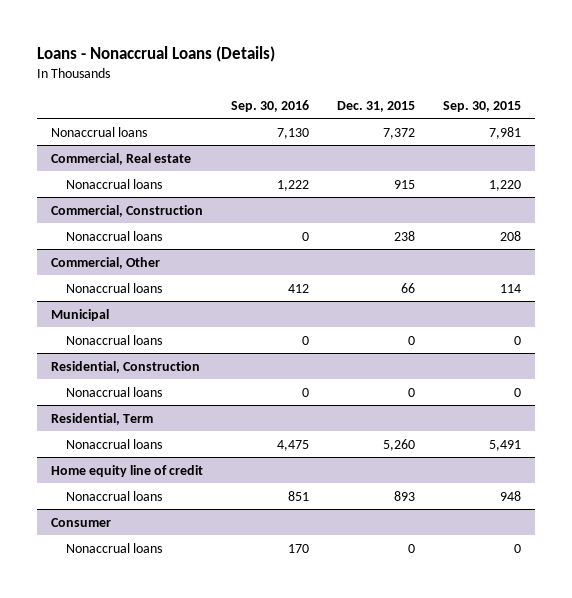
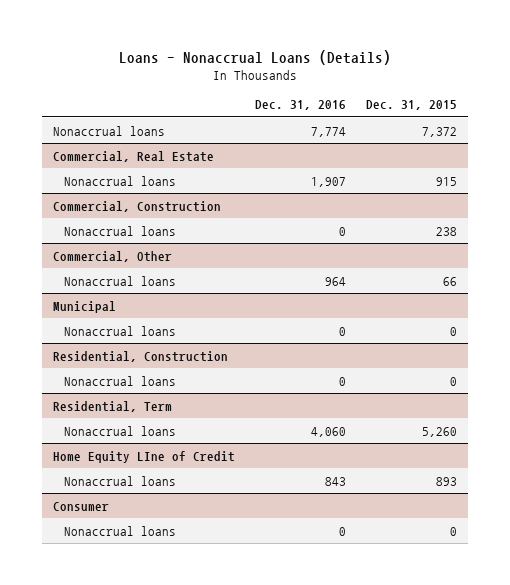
[231,100,310,113] Sep. 30, 2016 -> none
[443,101,522,113] Sep. 30, 2015 -> none
none -> [255,100,347,111] Dec. 31, 2016
[51,152,192,165] Commercial, Real estate -> [52,150,214,162] Commercial, Real Estate
[51,464,204,477] Home equity line of credit -> [52,450,235,463] Home Equity LIne of Credit

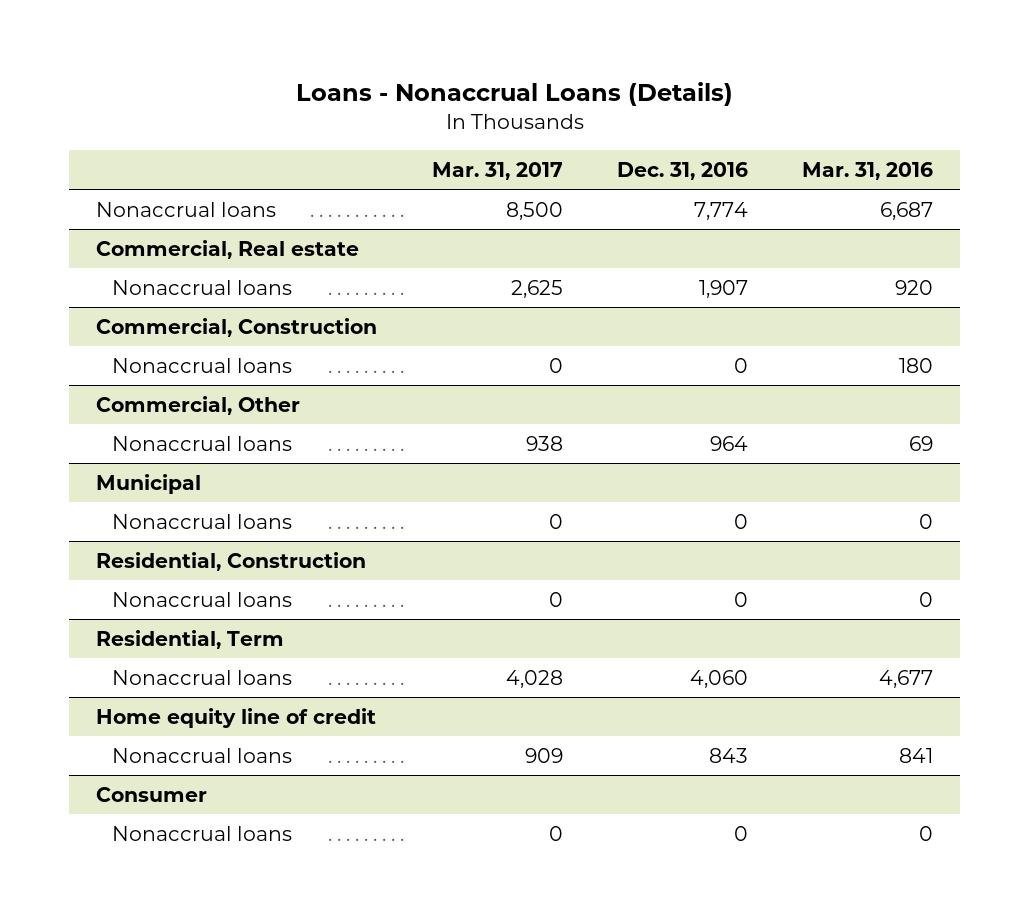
[366,100,458,111] Dec. 31, 2015 -> none
none -> [431,161,563,180] Mar. 31, 2017
none -> [802,161,934,180] Mar. 31, 2016
[52,150,214,162] Commercial, Real Estate -> [96,239,360,259] Commercial, Real estate
[52,450,235,463] Home Equity LIne of Credit -> [96,707,377,728] Home equity line of credit

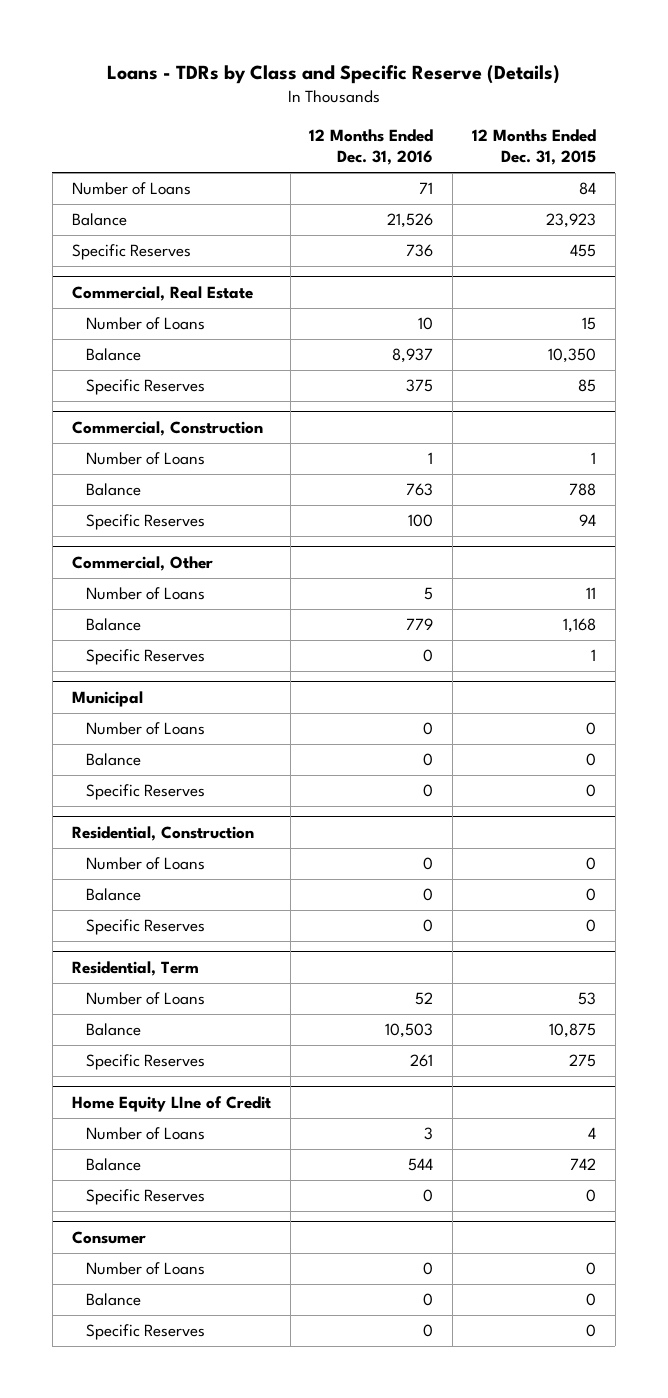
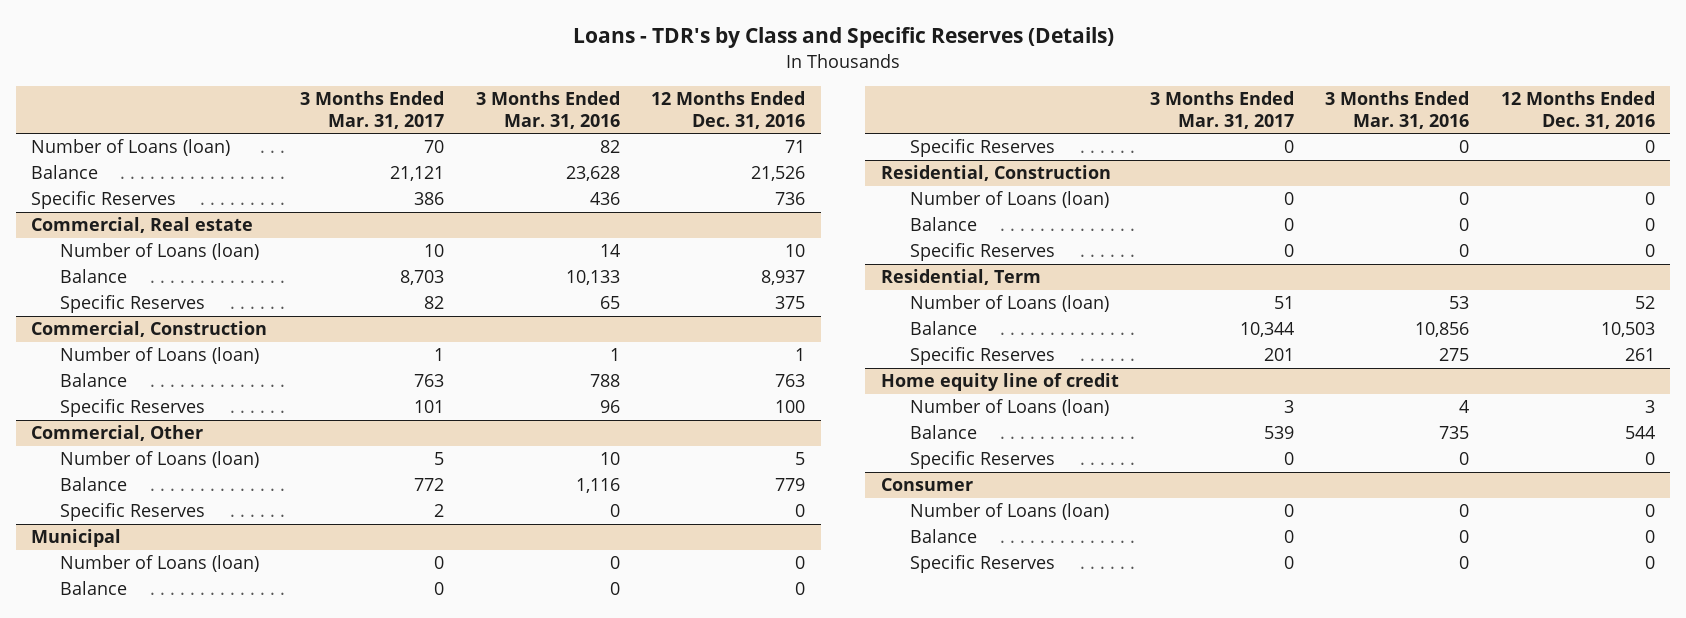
[106,65,560,85] Loans - TDRs by Class and Specific Reserve (Details) -> [572,27,1114,49] Loans - TDR's by Class and Specific Reserves (Details)
[472,128,597,166] 12 Months Ended Dec. 31, 2015 -> none
none -> [300,90,445,129] 3 Months Ended Mar. 31, 2017
none -> [475,90,620,129] 3 Months Ended Mar. 31, 2016
[71,182,191,196] Number of Loans -> [31,139,231,157] Number of Loans (loan)
[71,286,253,302] Commercial, Real Estate -> [31,217,254,234] Commercial, Real estate
[86,317,206,331] Number of Loans -> [59,243,259,261] Number of Loans (loan)
[86,452,206,466] Number of Loans -> [59,347,259,365] Number of Loans (loan)
[86,587,206,601] Number of Loans -> [59,451,259,469] Number of Loans (loan)
[86,722,206,736] Number of Loans -> [59,555,259,573] Number of Loans (loan)
[86,857,206,871] Number of Loans -> [909,191,1109,209] Number of Loans (loan)
[86,992,206,1006] Number of Loans -> [909,295,1109,313] Number of Loans (loan)
[71,1096,271,1113] Home Equity LIne of Credit -> [881,373,1120,392] Home equity line of credit
[86,1127,206,1141] Number of Loans -> [909,399,1109,417] Number of Loans (loan)
[86,1262,206,1276] Number of Loans -> [909,503,1109,521] Number of Loans (loan)

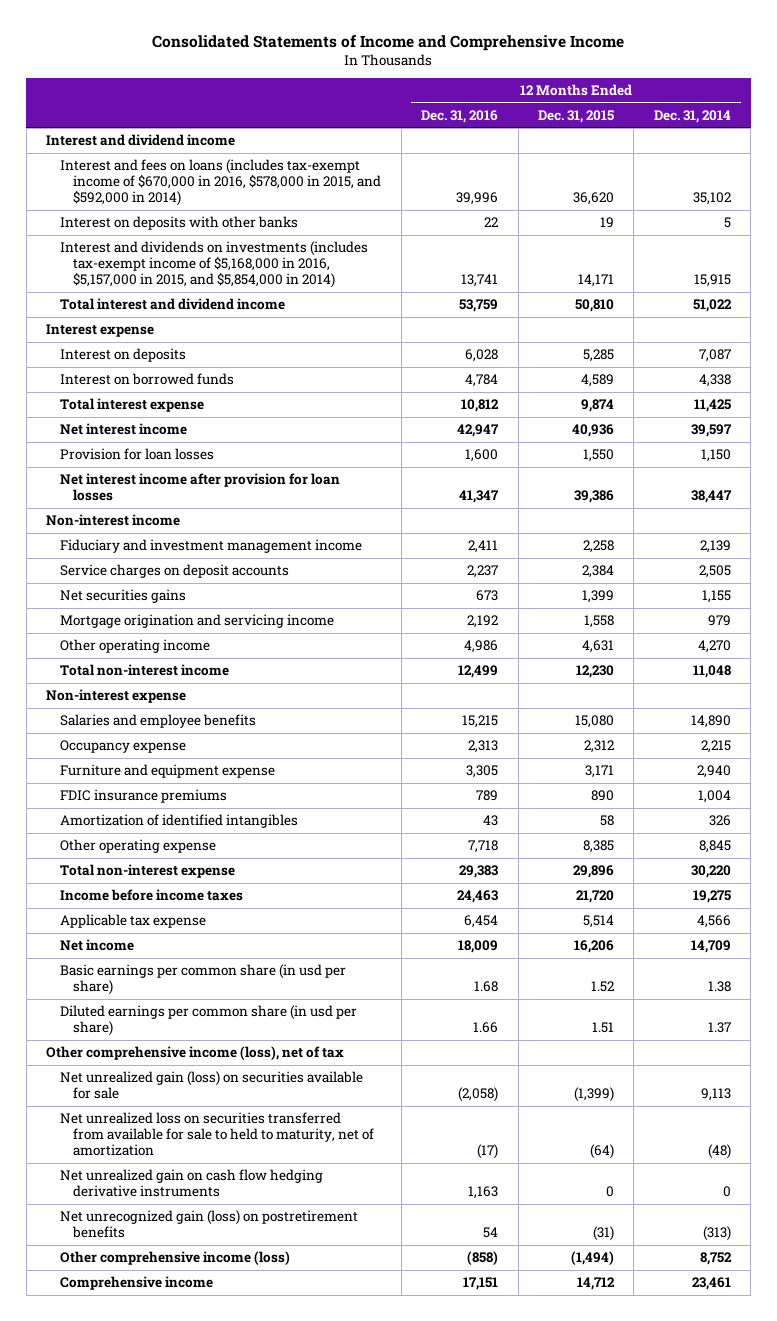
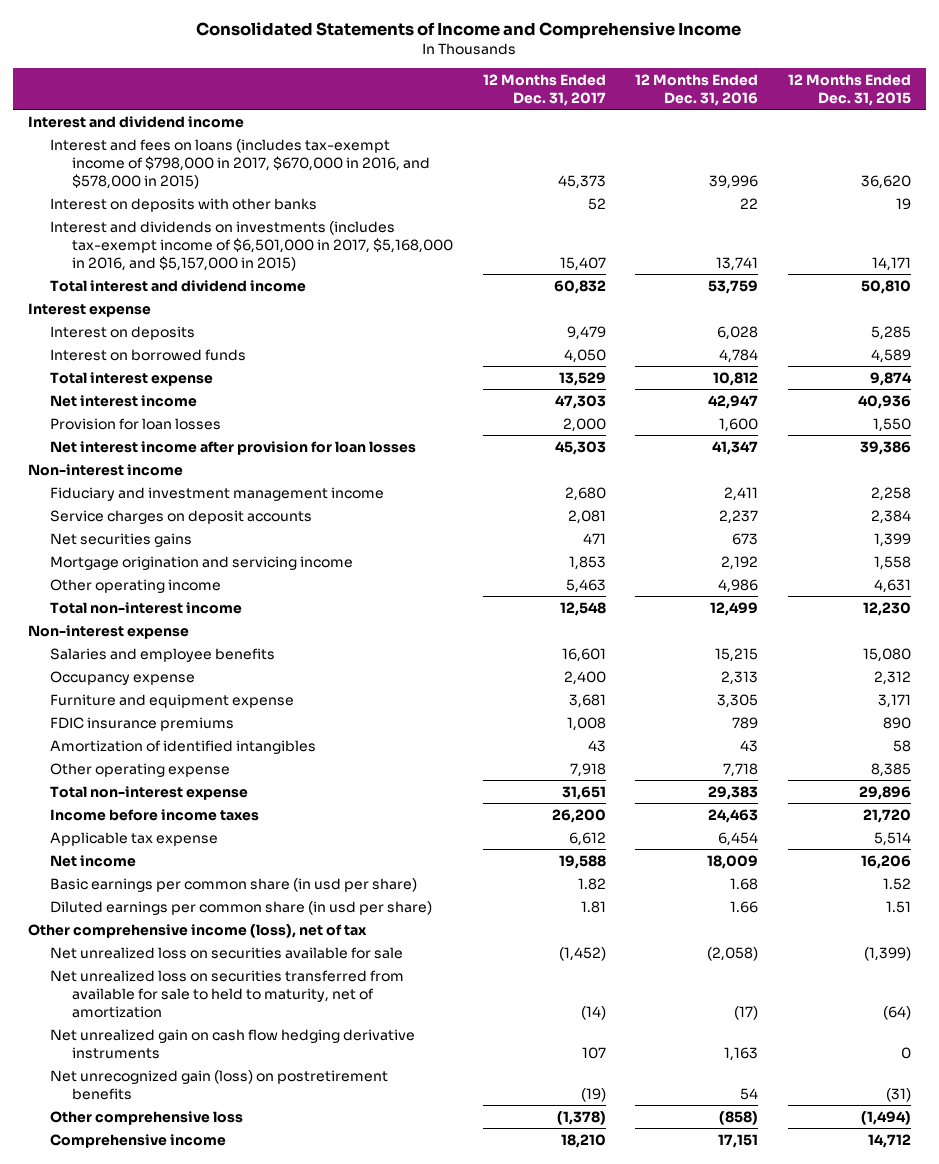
[653,109,731,123] Dec. 31, 2014 -> none
none -> [482,73,606,106] 12 Months Ended Dec. 31, 2017
[59,159,382,207] Interest and fees on loans (includes tax-exempt income of $670,000 in 2016, $578,000 in 2015, and $592,000 in 2014) -> [49,138,430,189] Interest and fees on loans (includes tax-exempt income of $798,000 in 2017, $670,000 in 2016, and $578,000 in 2015)
[59,241,368,289] Interest and dividends on investments (includes tax-exempt income of $5,168,000 in 2016, $5,157,000 in 2015, and $5,854,000 in 2014) -> [49,220,453,271] Interest and dividends on investments (includes tax-exempt income of $6,501,000 in 2017, $5,168,000 in 2016, and $5,157,000 in 2015)
[59,1071,363,1100] Net unrealized gain (loss) on securities available for sale -> [49,946,403,959] Net unrealized loss on securities available for sale
[59,1251,290,1266] Other comprehensive income (loss) -> [49,1110,243,1125] Other comprehensive loss

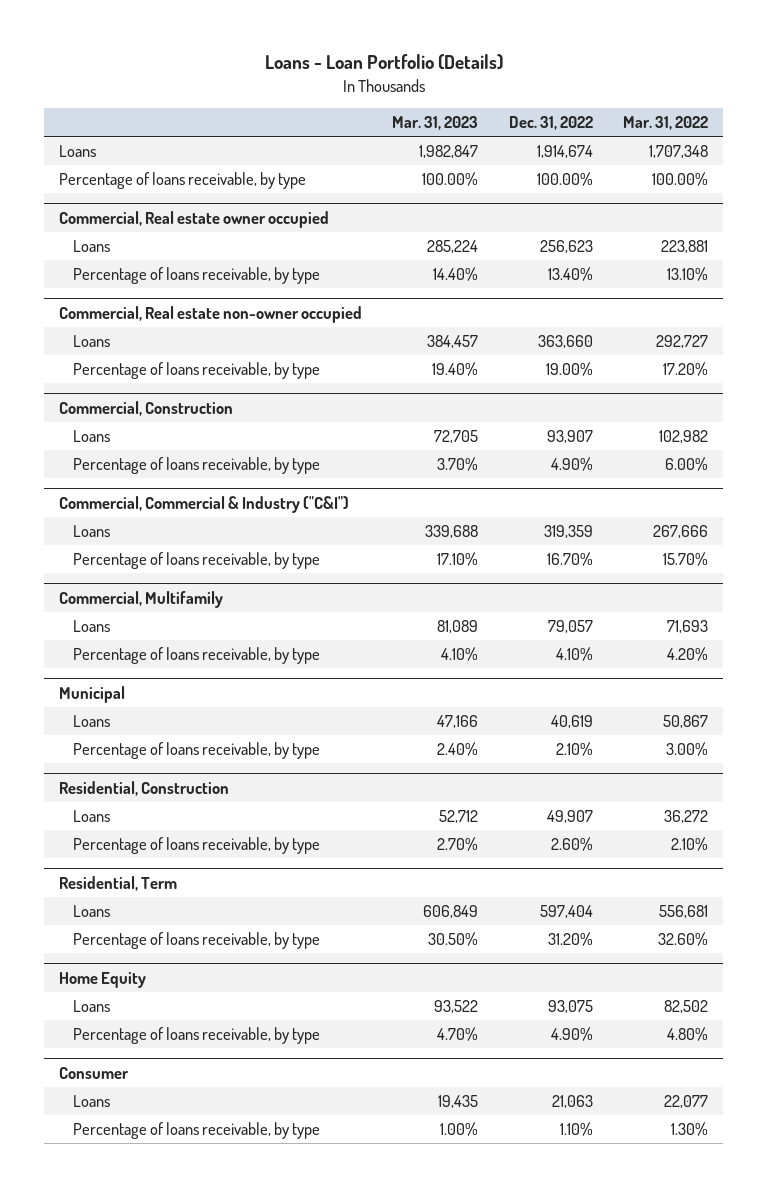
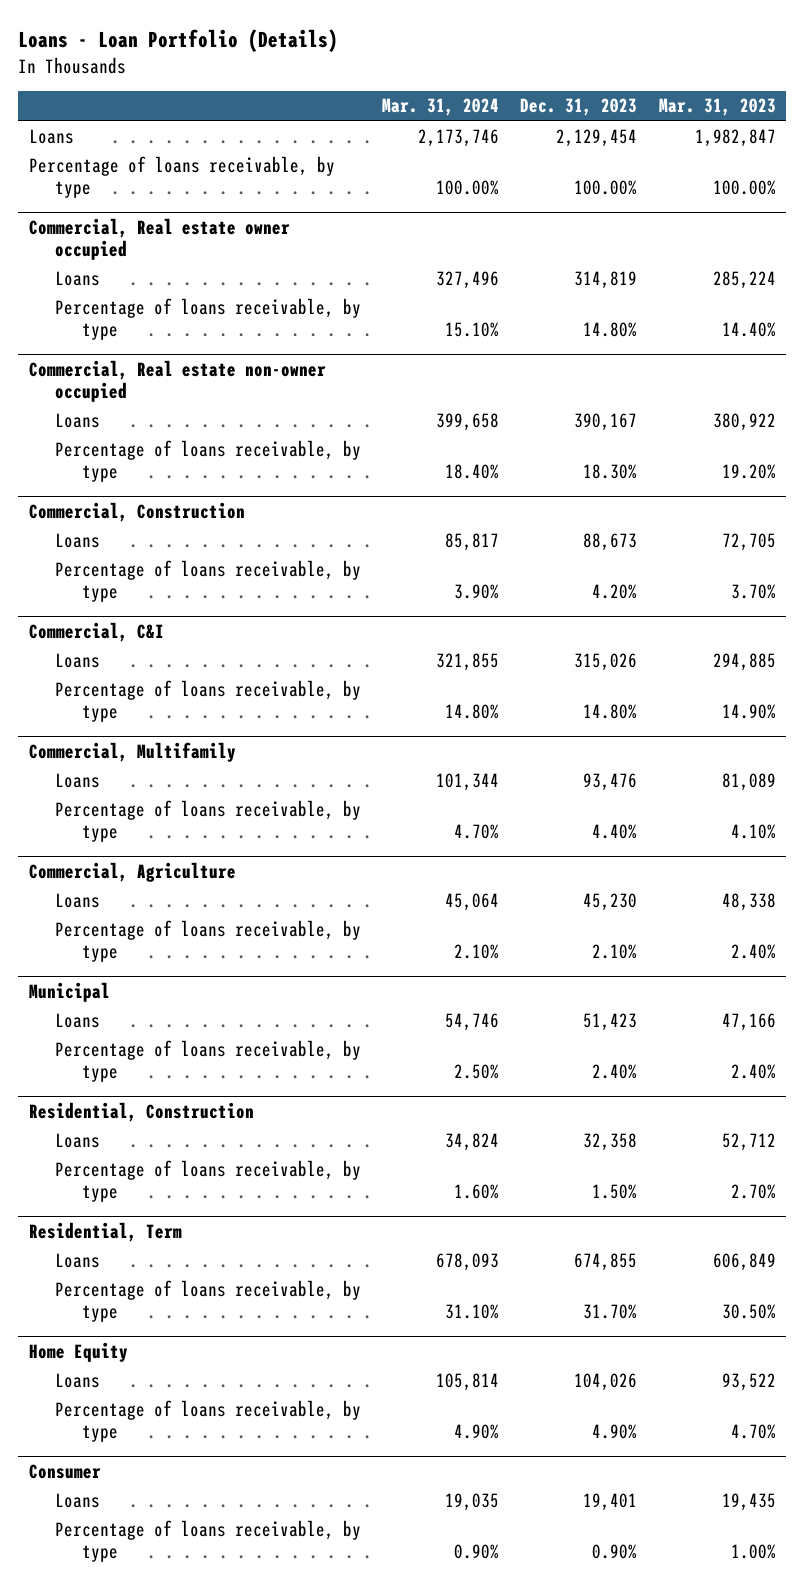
[508,116,593,131] Dec. 31, 2022 -> none
[622,116,708,131] Mar. 31, 2022 -> none
none -> [382,98,500,117] Mar. 31, 2024
none -> [520,98,638,117] Dec. 31, 2023
[427,335,479,349] 384,457 -> [712,413,776,432] 380,922
[432,362,479,377] 19.40% -> [721,463,776,479] 19.20%
[59,495,350,513] Commercial, Commercial & Industry ("C&I") -> [28,622,164,643] Commercial, C&I
[425,525,479,539] 339,688 -> [712,653,776,672] 294,885
[437,552,479,567] 17.10% -> [721,703,776,719] 14.90%
none -> [28,862,236,883] Commercial, Agriculture
none -> [55,893,101,909] Loans
none -> [55,920,362,962] Percentage of loans receivable, by type

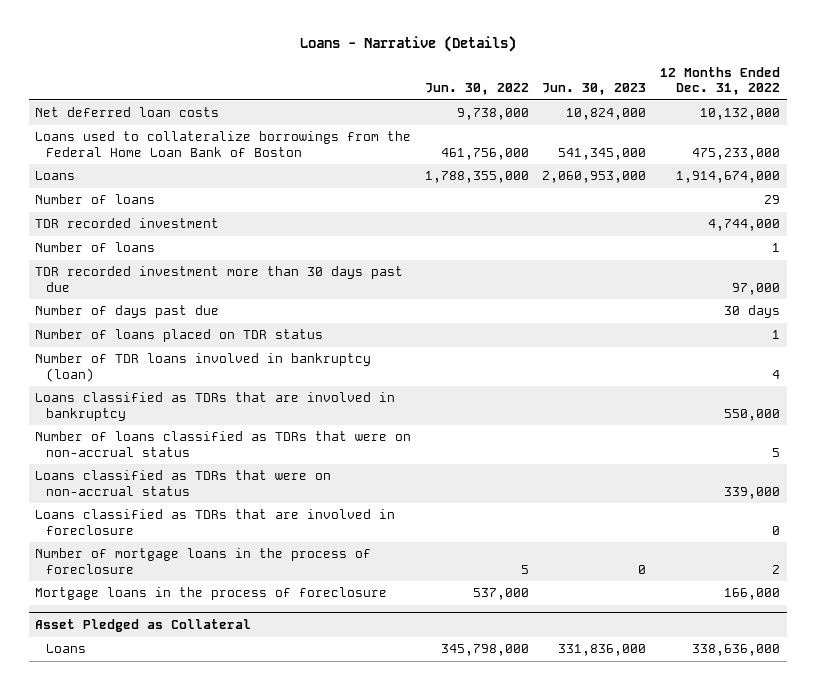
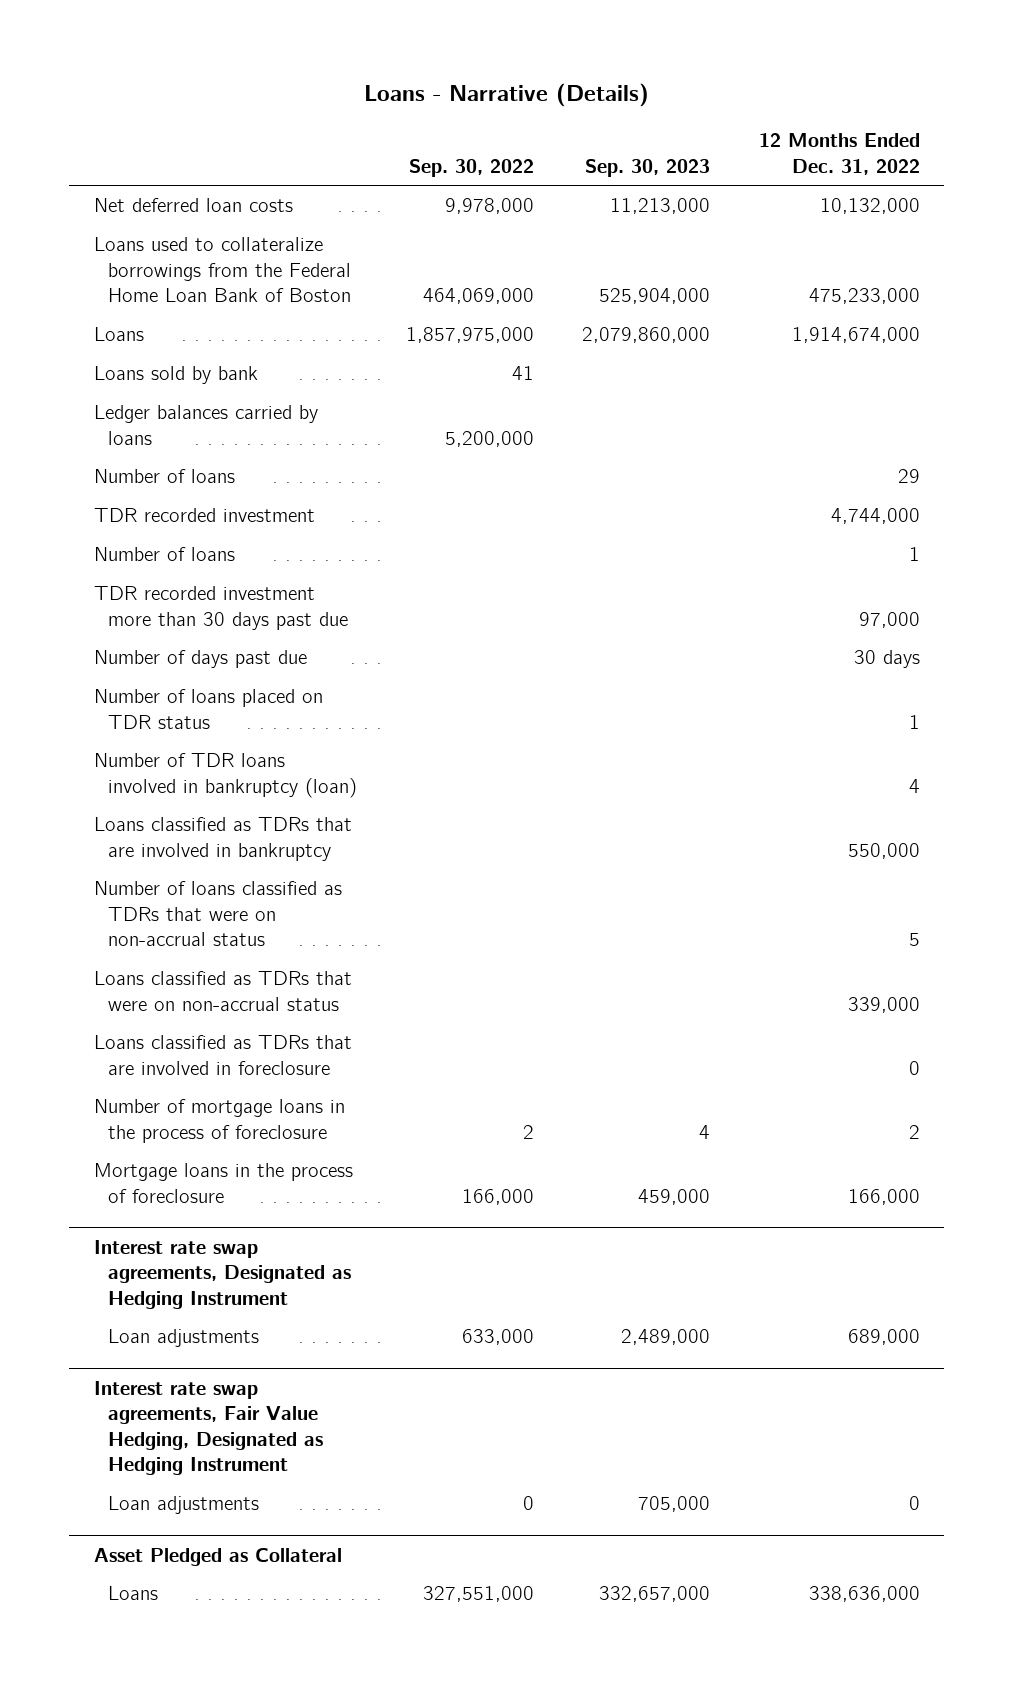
[424,82,529,95] Jun. 30, 2022 -> none
[542,82,647,95] Jun. 30, 2023 -> none
none -> [408,158,534,177] Sep. 30, 2022
none -> [585,158,711,177] Sep. 30, 2023
none -> [93,366,258,385] Loans sold by bank
none -> [93,405,318,445] Ledger balances carried by loans
none -> [93,1240,352,1309] Interest rate swap agreements, Designated as Hedging Instrument
none -> [108,1329,260,1348] Loan adjustments
none -> [93,1381,324,1476] Interest rate swap agreements, Fair Value Hedging, Designated as Hedging Instrument
none -> [108,1496,260,1515] Loan adjustments

